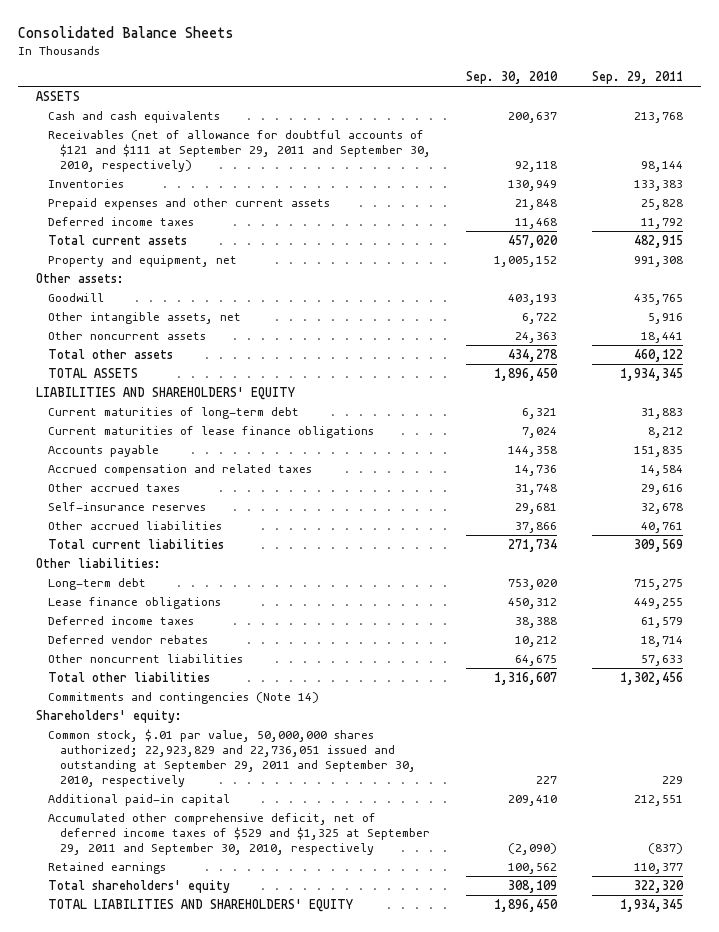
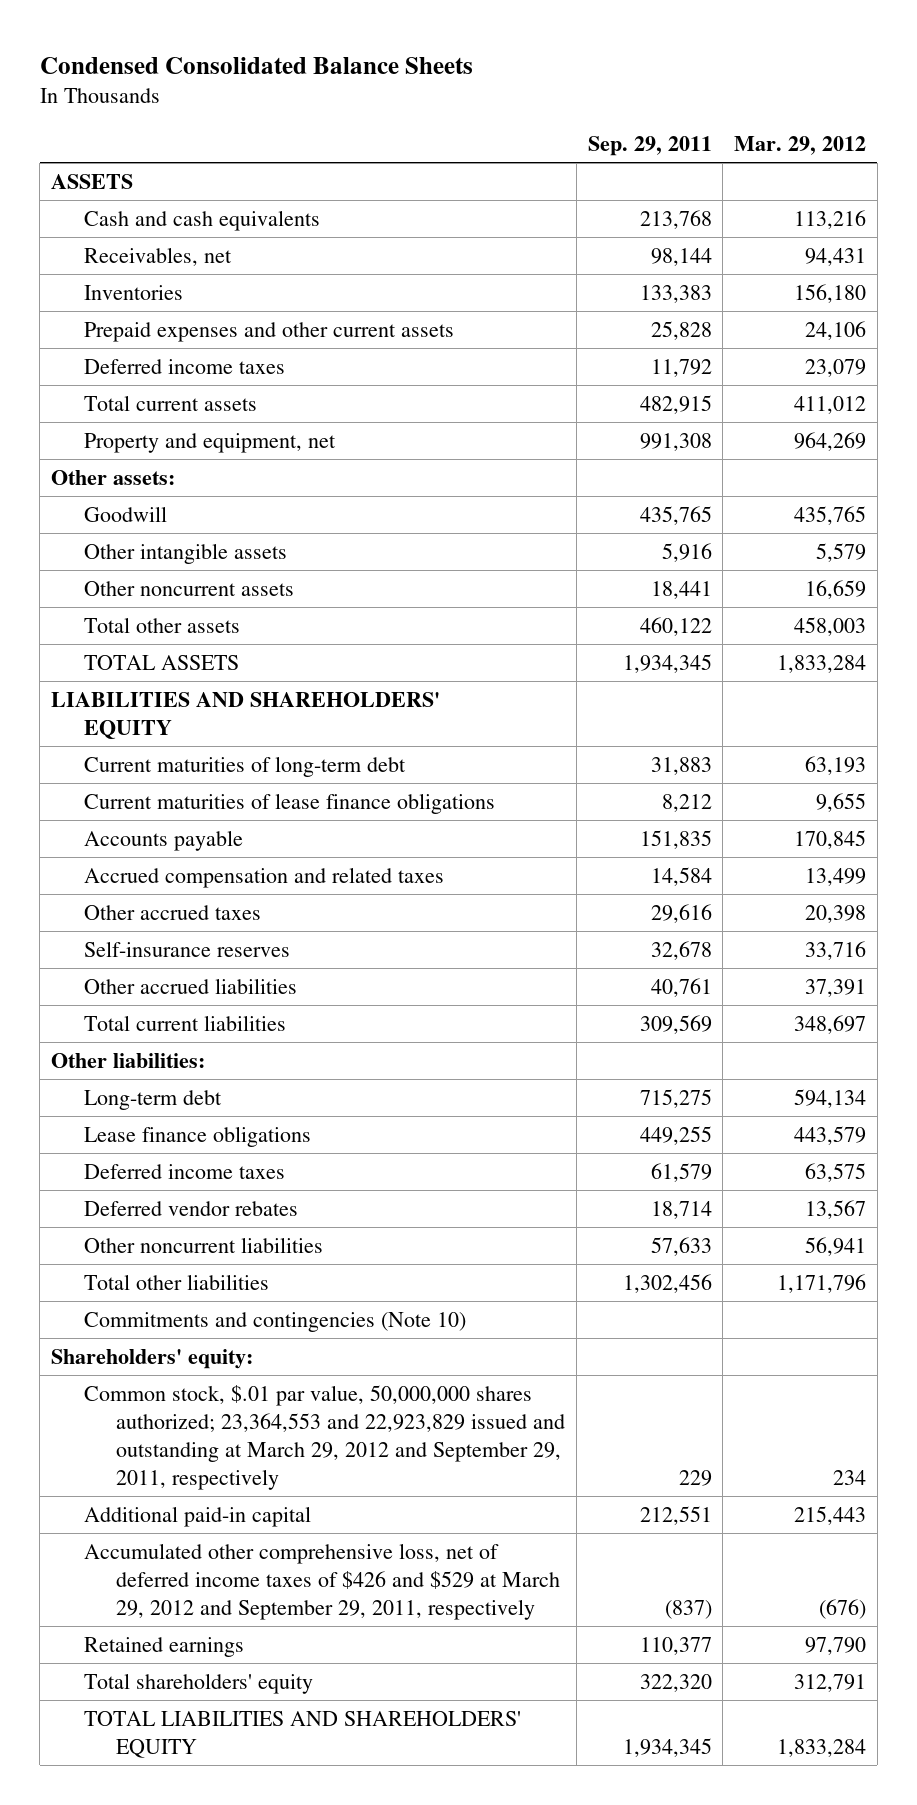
[18,25,235,38] Consolidated Balance Sheets -> [39,56,473,74] Condensed Consolidated Balance Sheets
[466,71,559,85] Sep. 30, 2010 -> none
none -> [734,135,867,155] Mar. 29, 2012
[47,129,431,173] Receivables (net of allowance for doubtful accounts of $121 and $111 at September 29, 2011 and September 30, 2010, respectively) -> [83,246,232,266] Receivables, net
[47,311,241,324] Other intangible assets, net -> [83,542,287,564] Other intangible assets
[47,691,319,704] Commitments and contingencies (Note 14) -> [83,1311,466,1332] Commitments and contingencies (Note 10)
[47,728,416,788] Common stock, $.01 par value, 50,000,000 shares authorized; 22,923,829 and 22,736,051 issued and outstanding at September 29, 2011 and September 30, 2010, respectively -> [83,1384,566,1490] Common stock, $.01 par value, 50,000,000 shares authorized; 23,364,553 and 22,923,829 issued and outstanding at March 29, 2012 and September 29, 2011, respectively
[47,812,430,856] Accumulated other comprehensive deficit, net of deferred income taxes of $529 and $1,325 at September 29, 2011 and September 30, 2010, respectively -> [83,1542,561,1620] Accumulated other comprehensive loss, net of deferred income taxes of $426 and $529 at March 29, 2012 and September 29, 2011, respectively

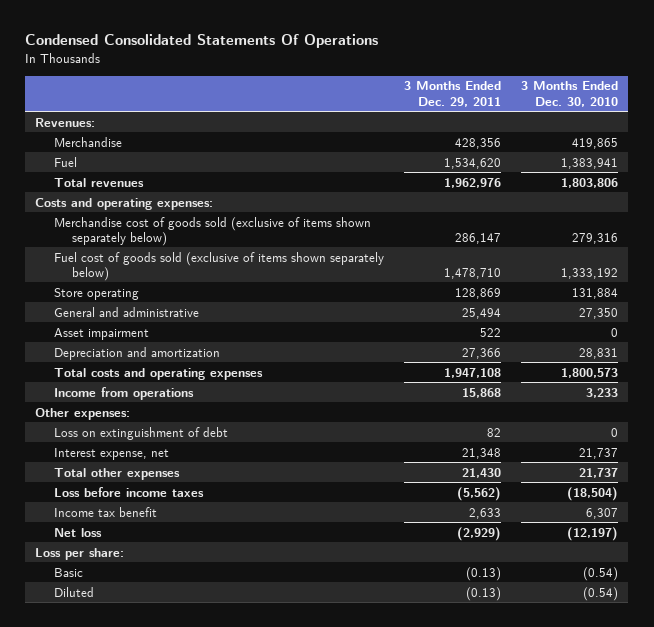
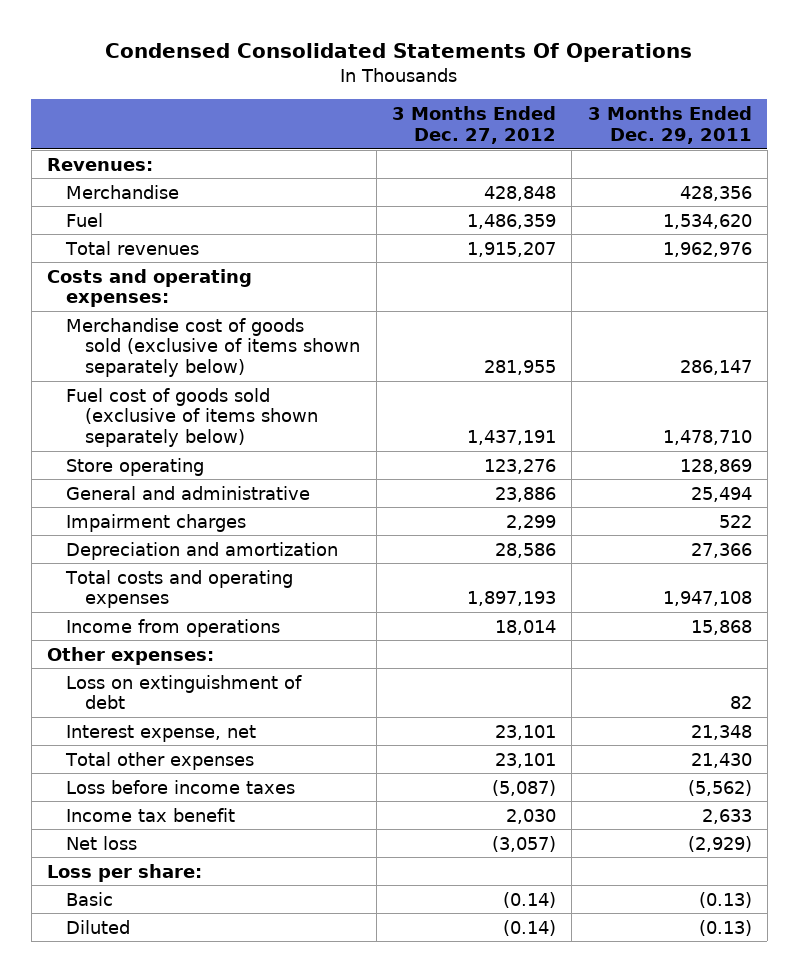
[521,81,619,107] 3 Months Ended Dec. 30, 2010 -> none
none -> [392,106,557,144] 3 Months Ended Dec. 27, 2012
[53,327,149,340] Asset impairment -> [66,513,247,532] Impairment charges

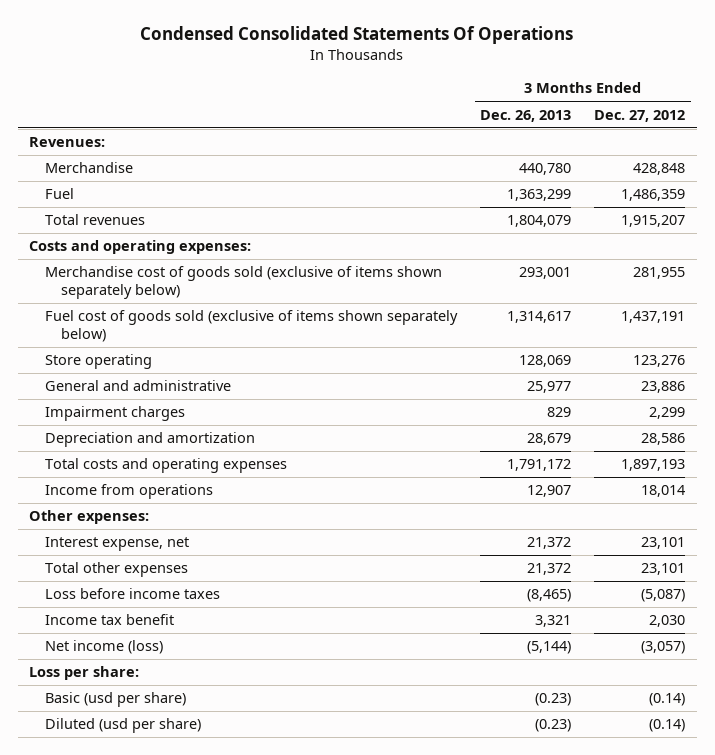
[587,106,752,144] 3 Months Ended Dec. 29, 2011 -> none
none -> [480,109,572,122] Dec. 26, 2013
[66,674,303,710] Loss on extinguishment of debt -> none
[66,835,138,850] Net loss -> [45,640,164,655] Net income (loss)
[66,891,114,906] Basic -> [45,692,187,708] Basic (usd per share)
[66,919,131,934] Diluted -> [45,718,202,734] Diluted (usd per share)

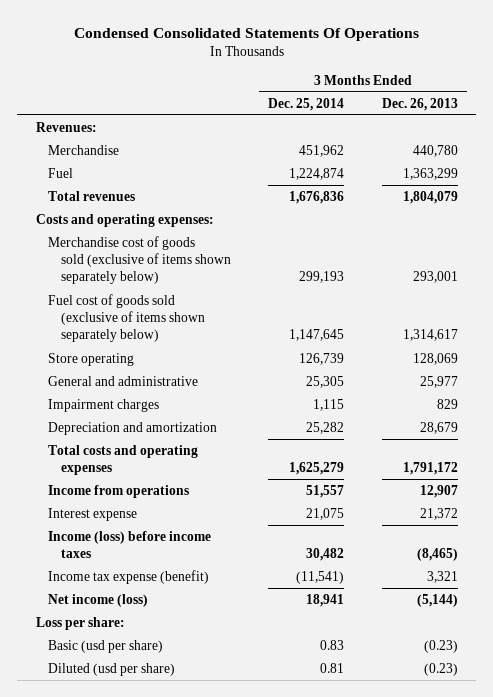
[594,109,686,122] Dec. 27, 2012 -> none
none -> [268,97,345,111] Dec. 25, 2014
[29,510,150,525] Other expenses: -> none
[45,562,189,578] Total other expenses -> none
[45,537,190,552] Interest expense, net -> [48,507,138,521] Interest expense
[45,588,221,600] Loss before income taxes -> [48,530,212,559] Income (loss) before income taxes
[45,614,175,626] Income tax benefit -> [48,569,210,584] Income tax expense (benefit)

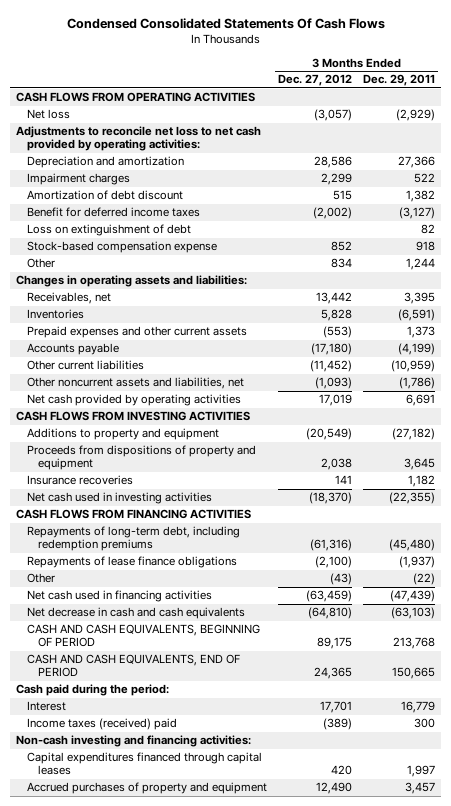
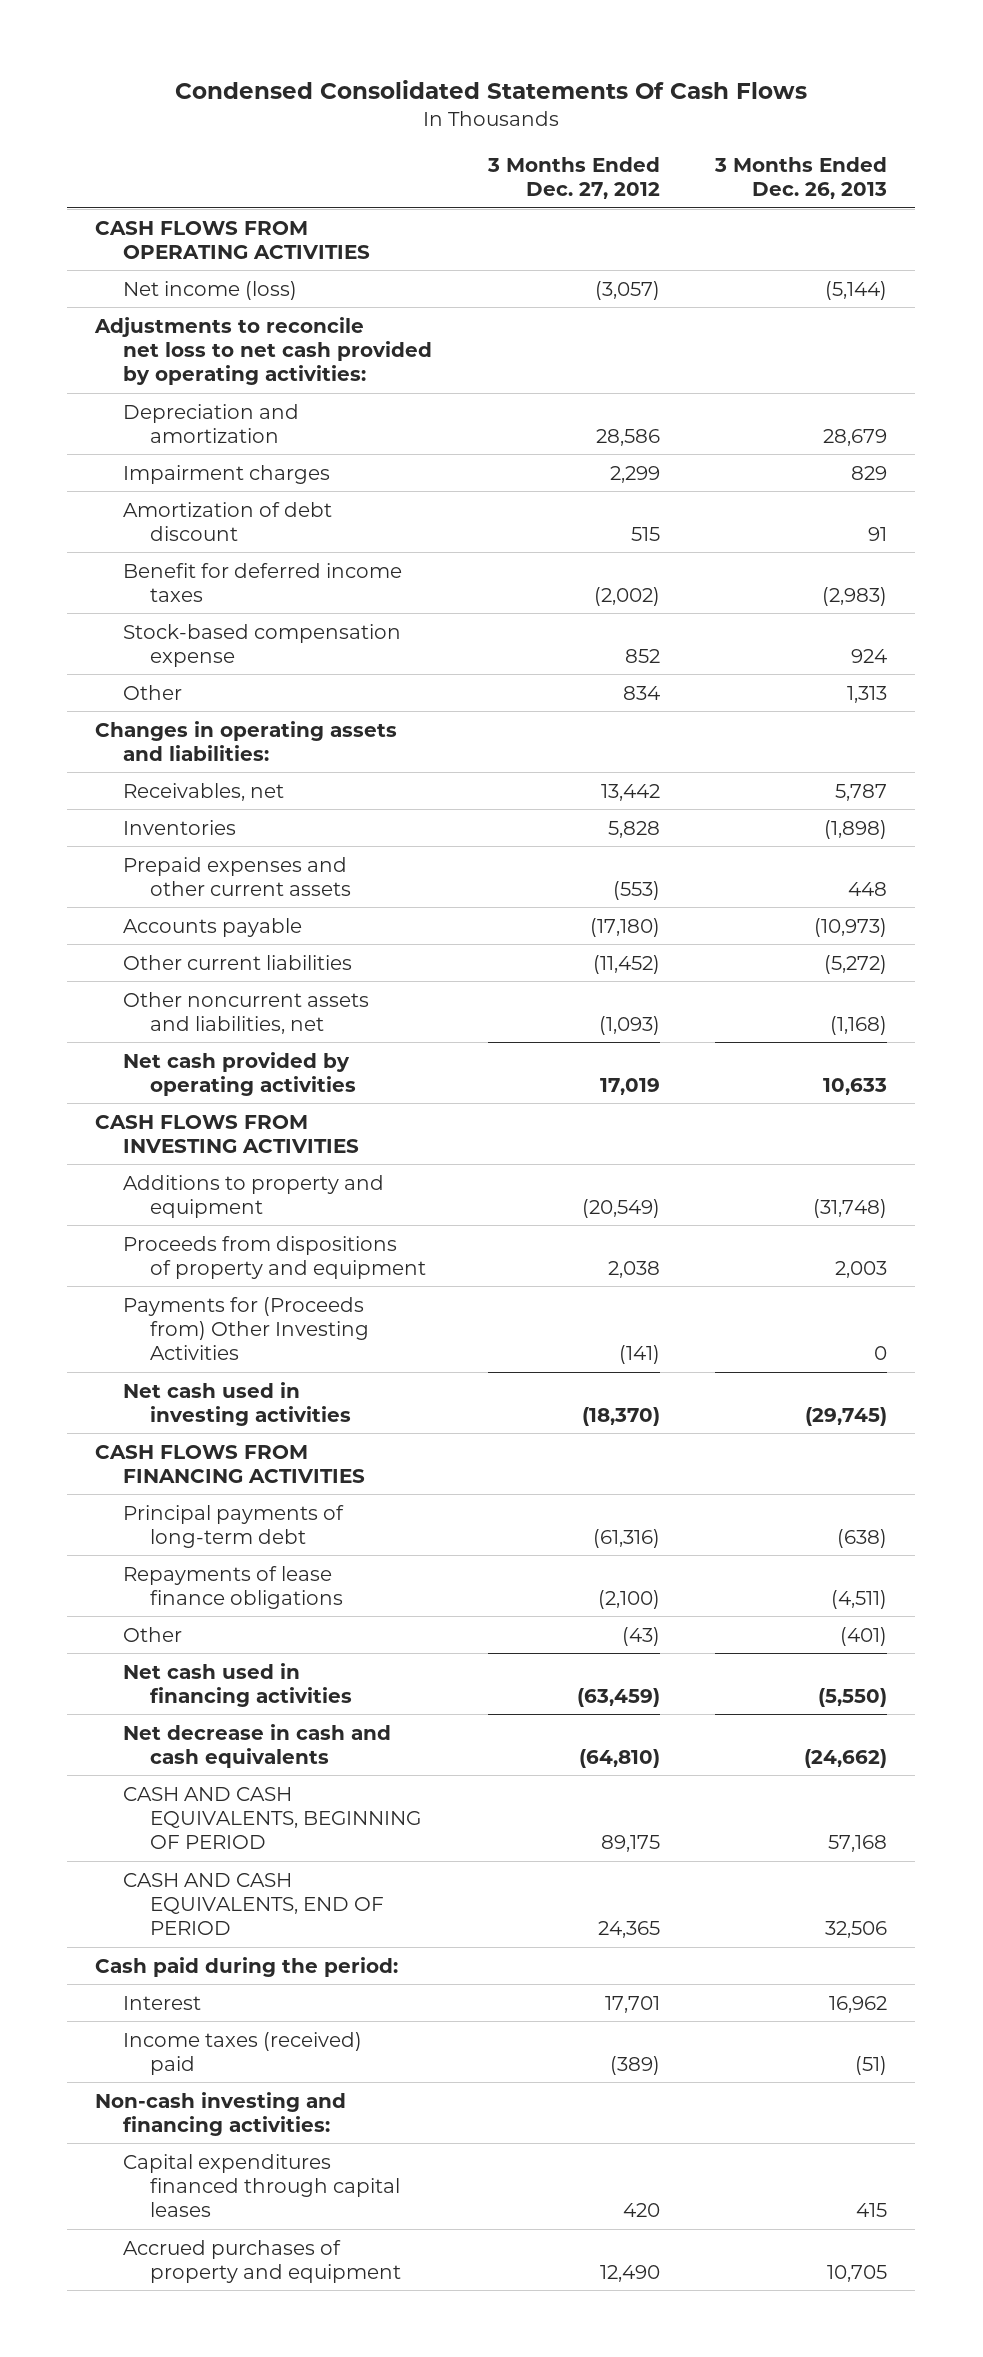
[363,74,436,87] Dec. 29, 2011 -> none
none -> [714,156,888,200] 3 Months Ended Dec. 26, 2013
[26,109,70,120] Net loss -> [122,280,297,300] Net income (loss)
[26,224,191,237] Loss on extinguishment of debt -> none
[26,475,133,486] Insurance recoveries -> none
none -> [122,1296,370,1361] Payments for (Proceeds from) Other Investing Activities
[26,526,240,552] Repayments of long-term debt, including redemption premiums -> [122,1504,344,1549] Principal payments of long-term debt

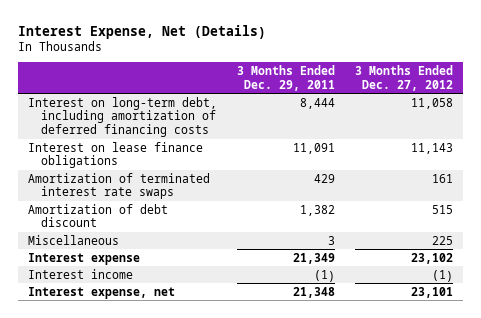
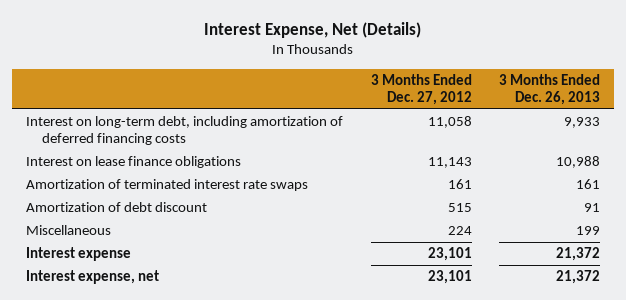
[236,64,335,91] 3 Months Ended Dec. 29, 2011 -> none
none -> [499,74,601,106] 3 Months Ended Dec. 26, 2013
[28,268,134,279] Interest income -> none
[431,235,453,245] 225 -> [447,226,472,236] 224
[410,252,453,264] 23,102 -> [427,247,472,262] 23,101

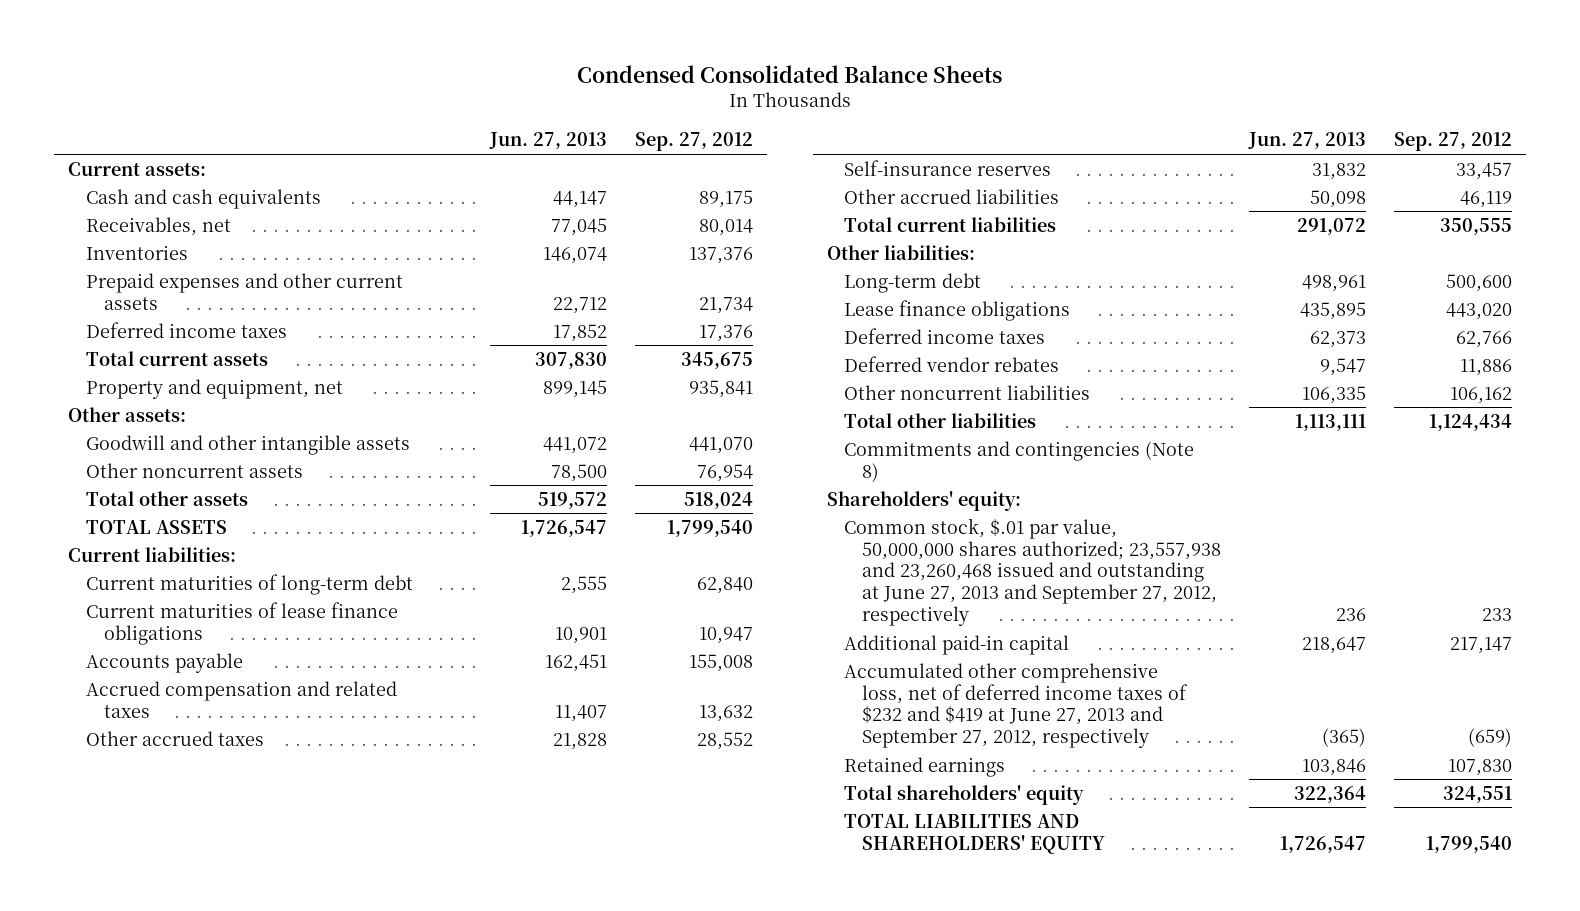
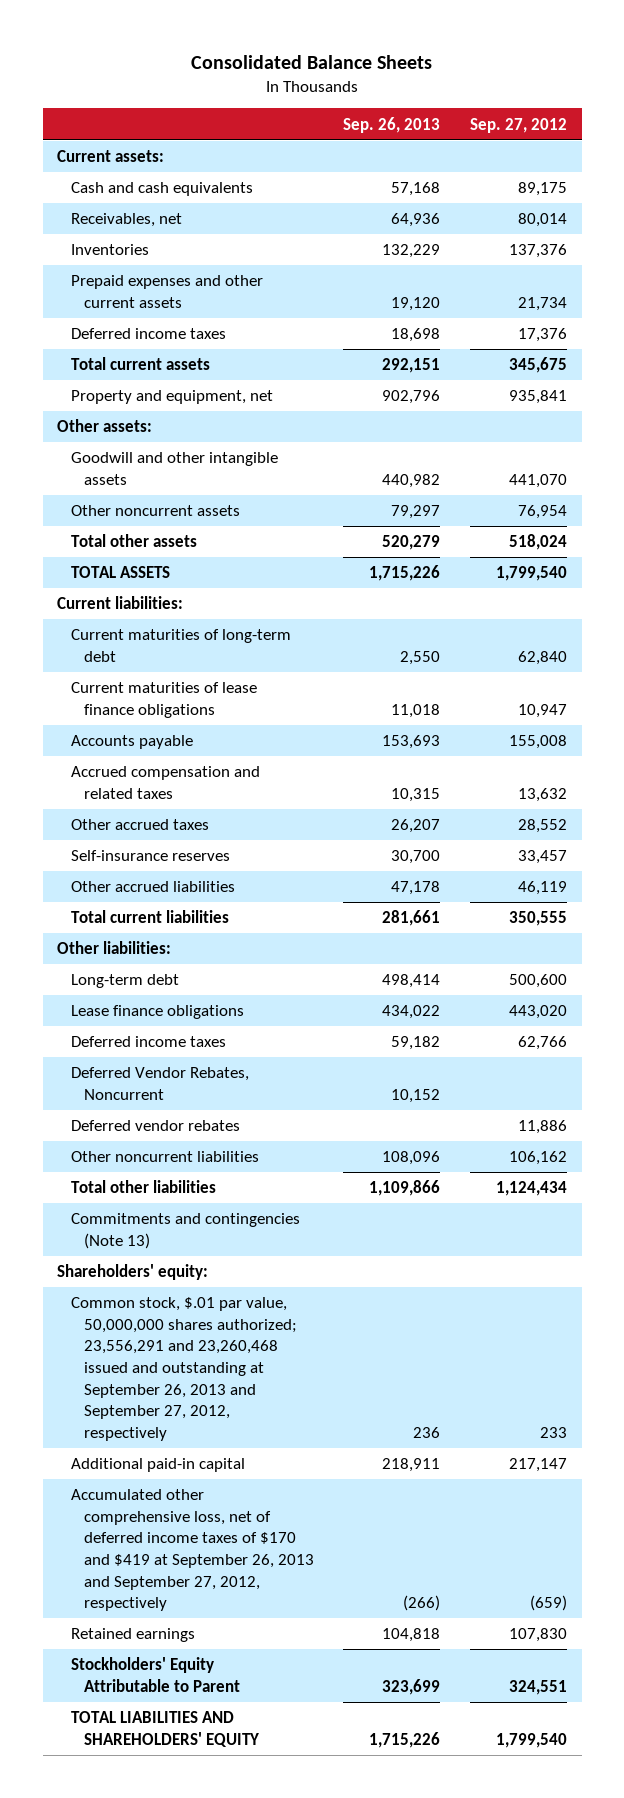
[576,64,1002,83] Condensed Consolidated Balance Sheets -> [191,54,433,69] Consolidated Balance Sheets
[489,132,608,150] Jun. 27, 2013 -> none
none -> [343,116,441,133] Sep. 26, 2013
none -> [70,1067,249,1100] Deferred Vendor Rebates, Noncurrent
[844,440,1195,482] Commitments and contingencies (Note 8) -> [70,1213,300,1249] Commitments and contingencies (Note 13)
[844,517,1222,627] Common stock, $.01 par value, 50,000,000 shares authorized; 23,557,938 and 23,260,468 issued and outstanding at June 27, 2013 and September 27, 2012, respectively -> [70,1297,297,1441] Common stock, $.01 par value, 50,000,000 shares authorized; 23,556,291 and 23,260,468 issued and outstanding at September 26, 2013 and September 27, 2012, respectively
[844,662,1189,749] Accumulated other comprehensive loss, net of deferred income taxes of $232 and $419 at June 27, 2013 and September 27, 2012, respectively -> [70,1489,314,1612] Accumulated other comprehensive loss, net of deferred income taxes of $170 and $419 at September 26, 2013 and September 27, 2012, respectively
[844,784,1085,805] Total shareholders' equity -> [70,1657,240,1692] Stockholders' Equity Attributable to Parent

